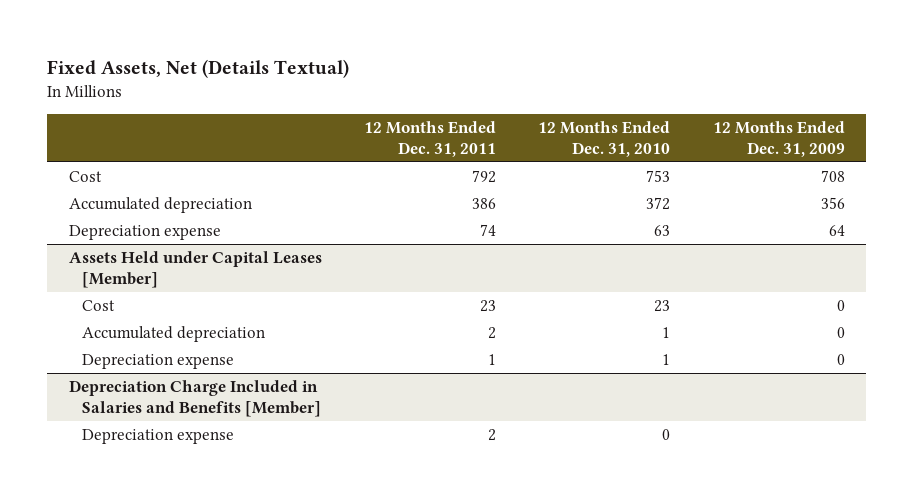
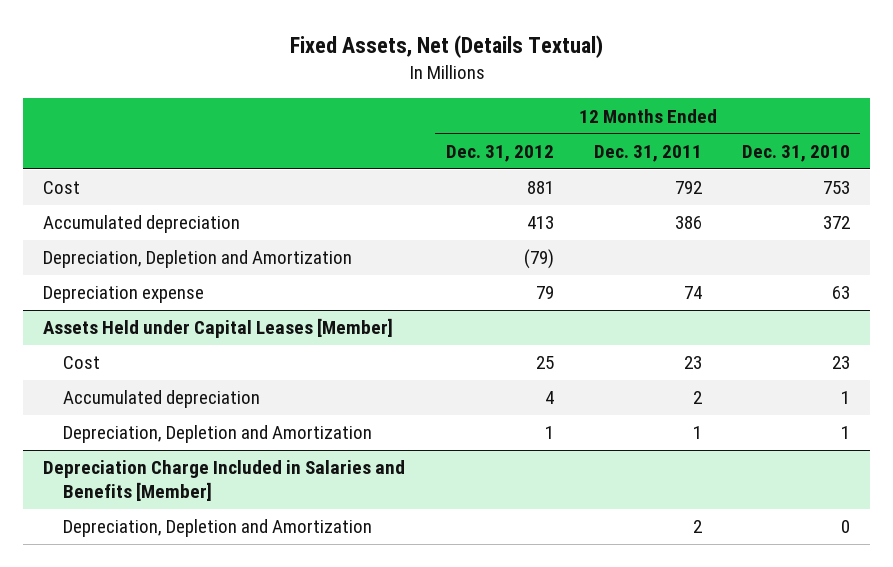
[712,120,845,158] 12 Months Ended Dec. 31, 2009 -> none
none -> [445,145,554,163] Dec. 31, 2012
none -> [43,250,353,269] Depreciation, Depletion and Amortization
[82,354,235,370] Depreciation expense -> none
none -> [62,425,372,444] Depreciation, Depletion and Amortization
[82,429,235,445] Depreciation expense -> none
none -> [62,519,372,538] Depreciation, Depletion and Amortization

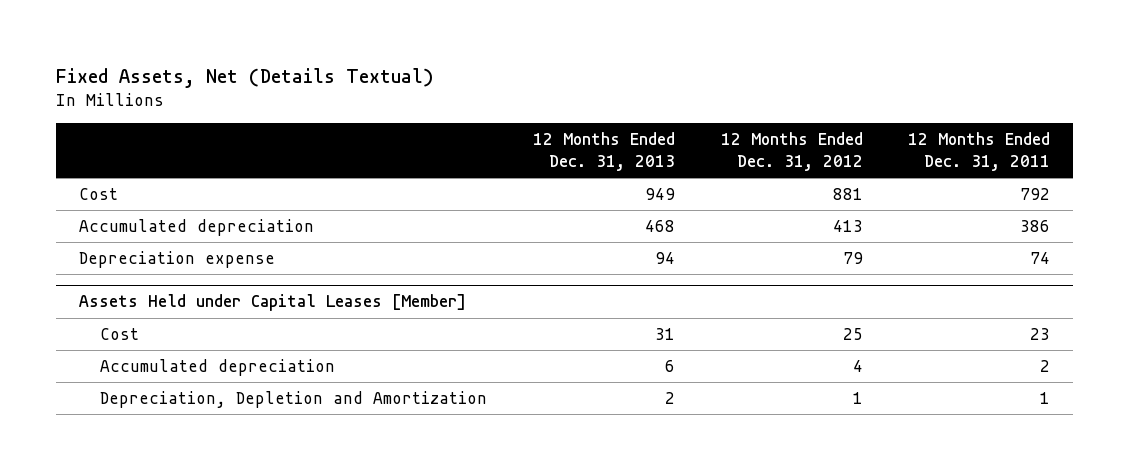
[741,145,850,163] Dec. 31, 2010 -> none
none -> [532,131,675,171] 12 Months Ended Dec. 31, 2013
[43,250,353,269] Depreciation, Depletion and Amortization -> none
[43,460,406,501] Depreciation Charge Included in Salaries and Benefits [Member] -> none
[62,519,372,538] Depreciation, Depletion and Amortization -> none

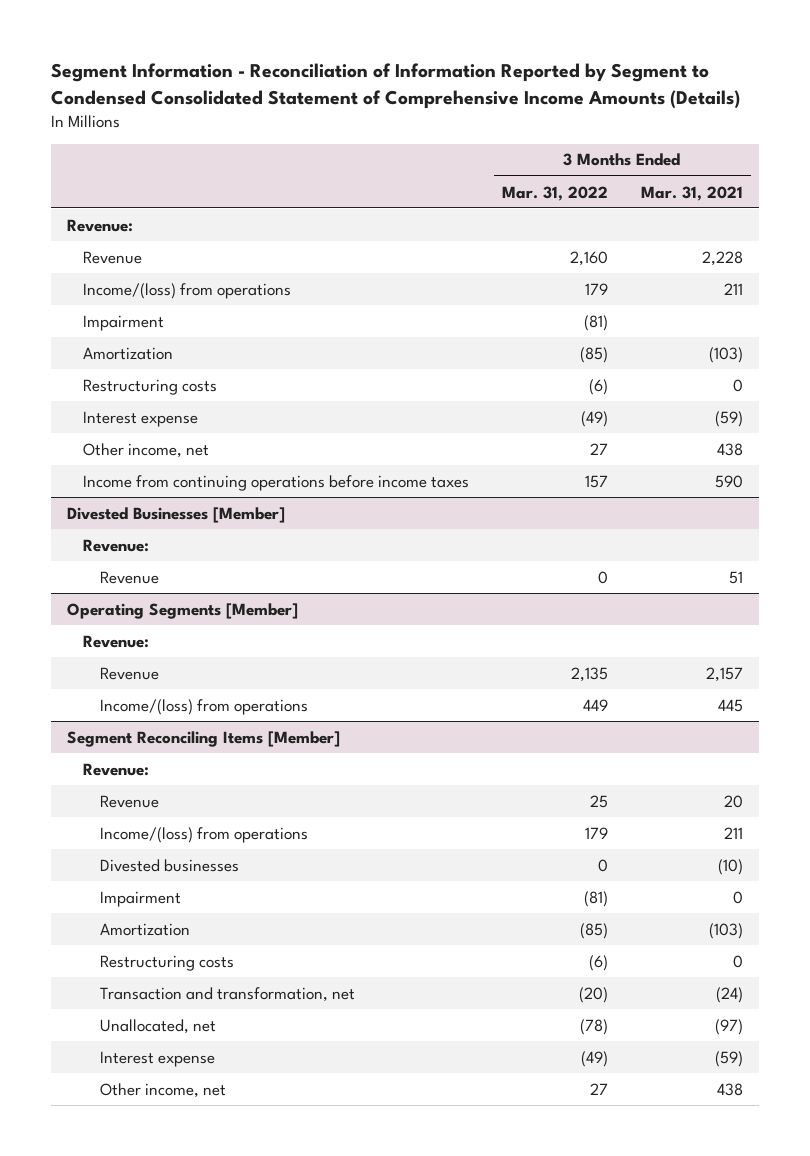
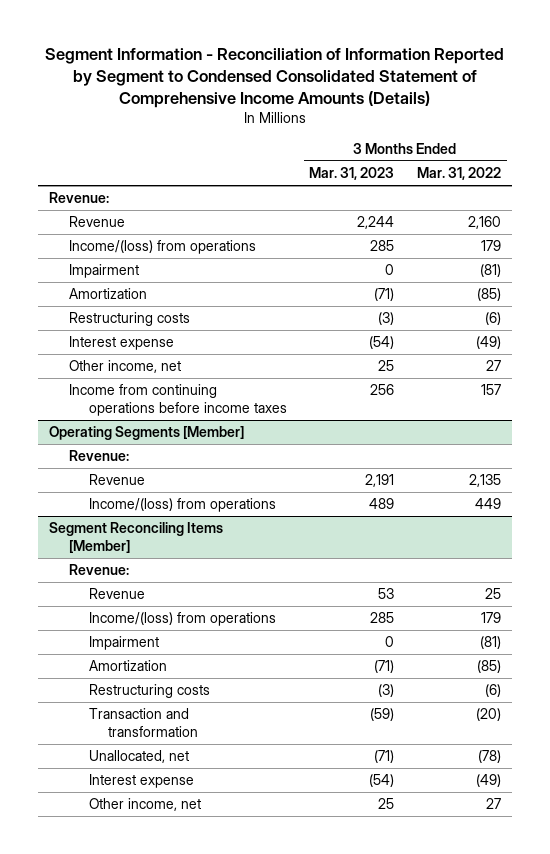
[640,185,743,201] Mar. 31, 2021 -> none
none -> [309,167,395,181] Mar. 31, 2023
[66,506,285,523] Divested Businesses [Member] -> none
[83,538,150,552] Revenue: -> none
[99,570,159,584] Revenue -> none
[99,858,239,872] Divested businesses -> none
[99,986,355,1002] Transaction and transformation, net -> [88,708,199,738] Transaction and transformation

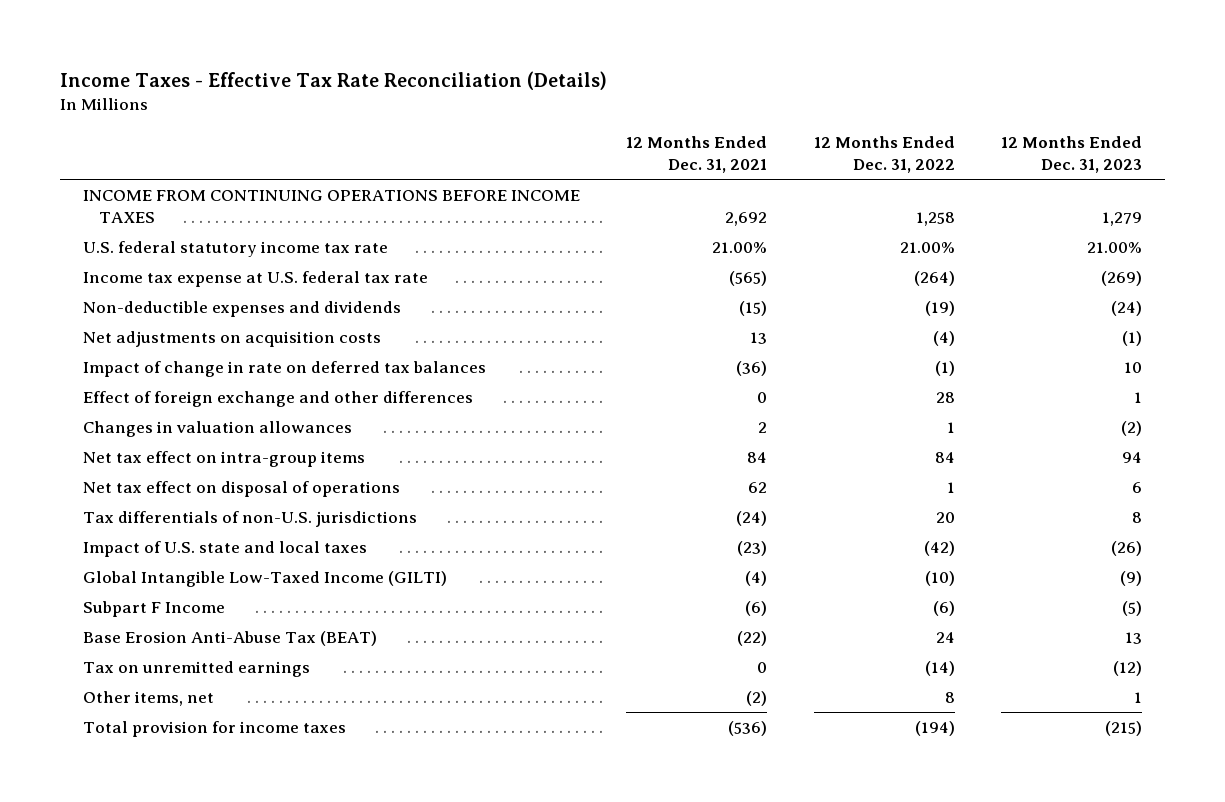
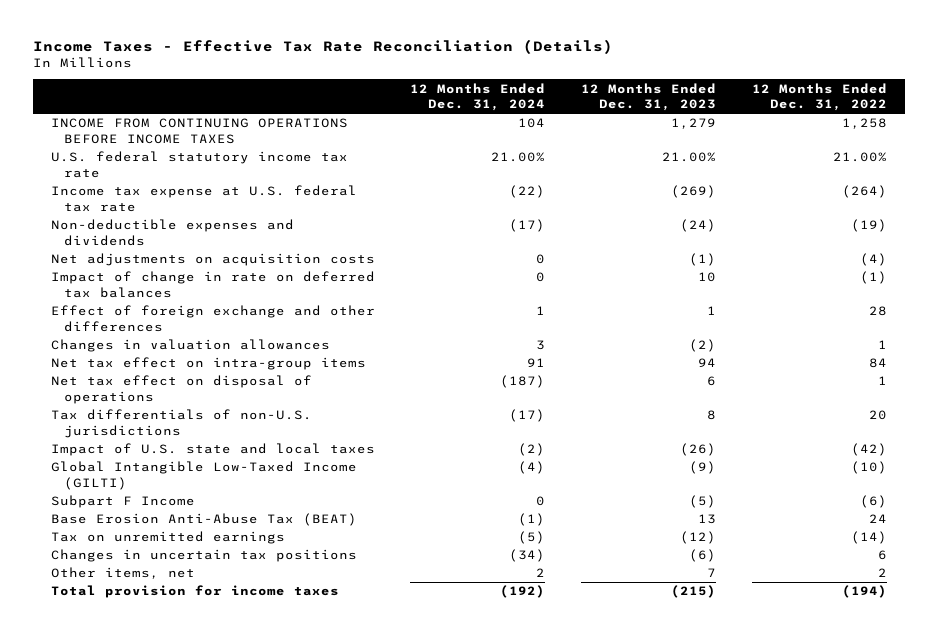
[626,135,768,174] 12 Months Ended Dec. 31, 2021 -> none
none -> [410,82,546,112] 12 Months Ended Dec. 31, 2024
none -> [50,549,357,563] Changes in uncertain tax positions
[944,691,955,703] 8 -> [877,568,887,578] 2
[1133,691,1142,703] 1 -> [707,568,717,578] 7

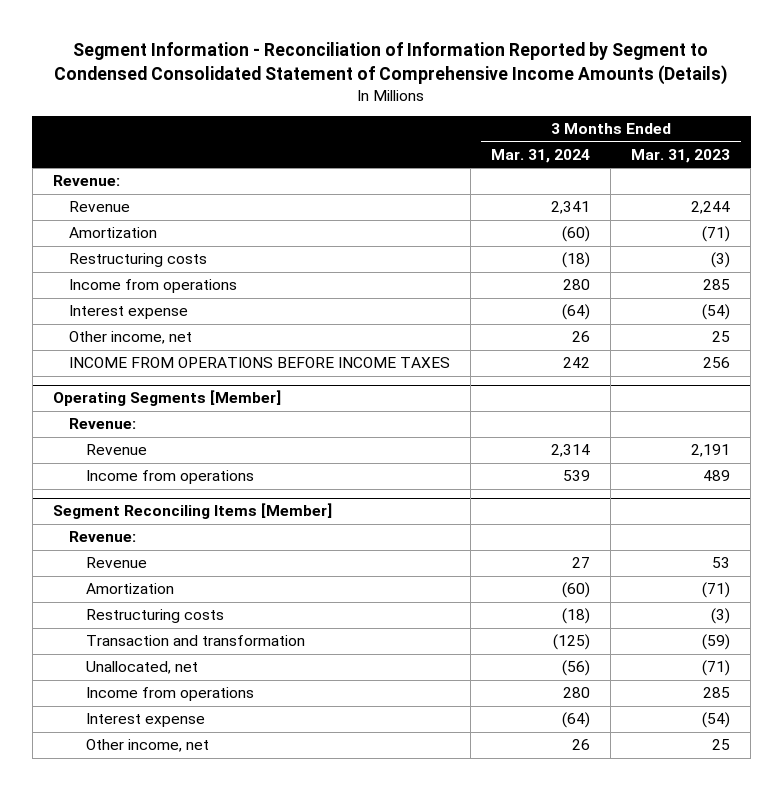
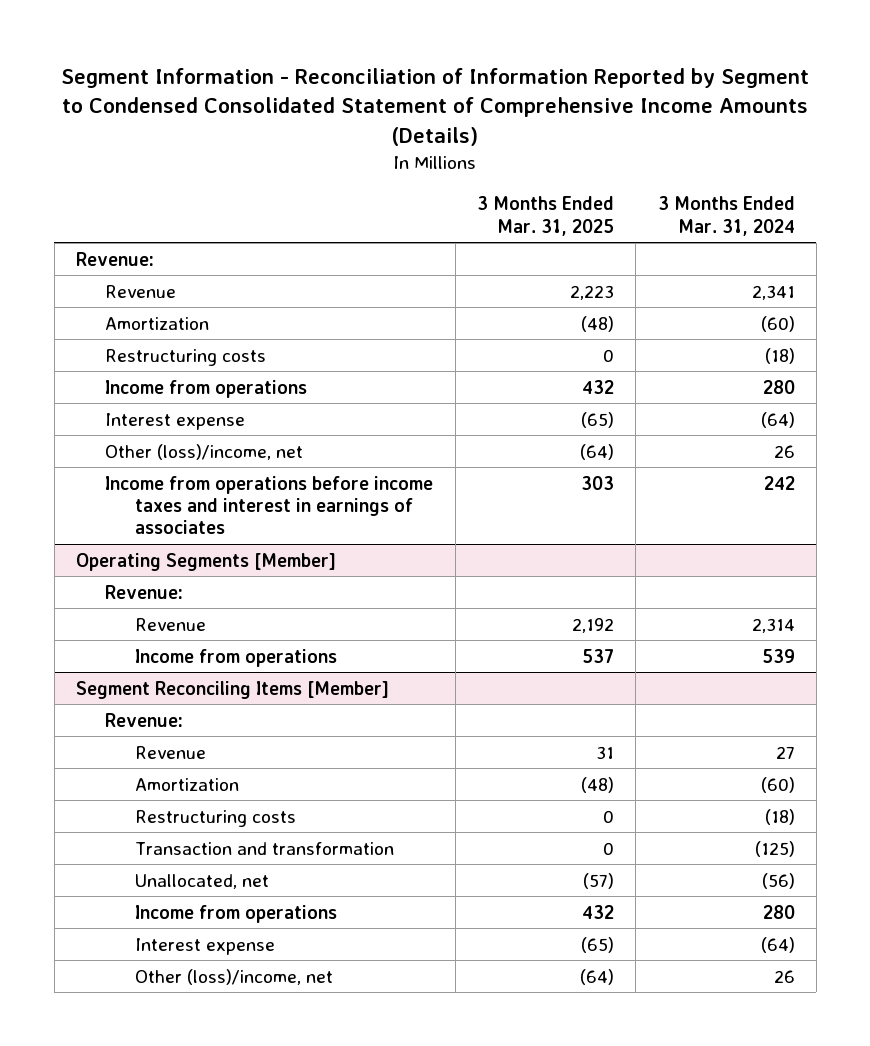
[631,148,731,163] Mar. 31, 2023 -> none
none -> [477,196,615,236] 3 Months Ended Mar. 31, 2025
[69,331,193,345] Other income, net -> [105,443,304,460] Other (loss)/income, net
[69,357,451,369] INCOME FROM OPERATIONS BEFORE INCOME TAXES -> [105,475,434,535] Income from operations before income taxes and interest in earnings of associates
[85,739,209,753] Other income, net -> [135,968,334,985] Other (loss)/income, net

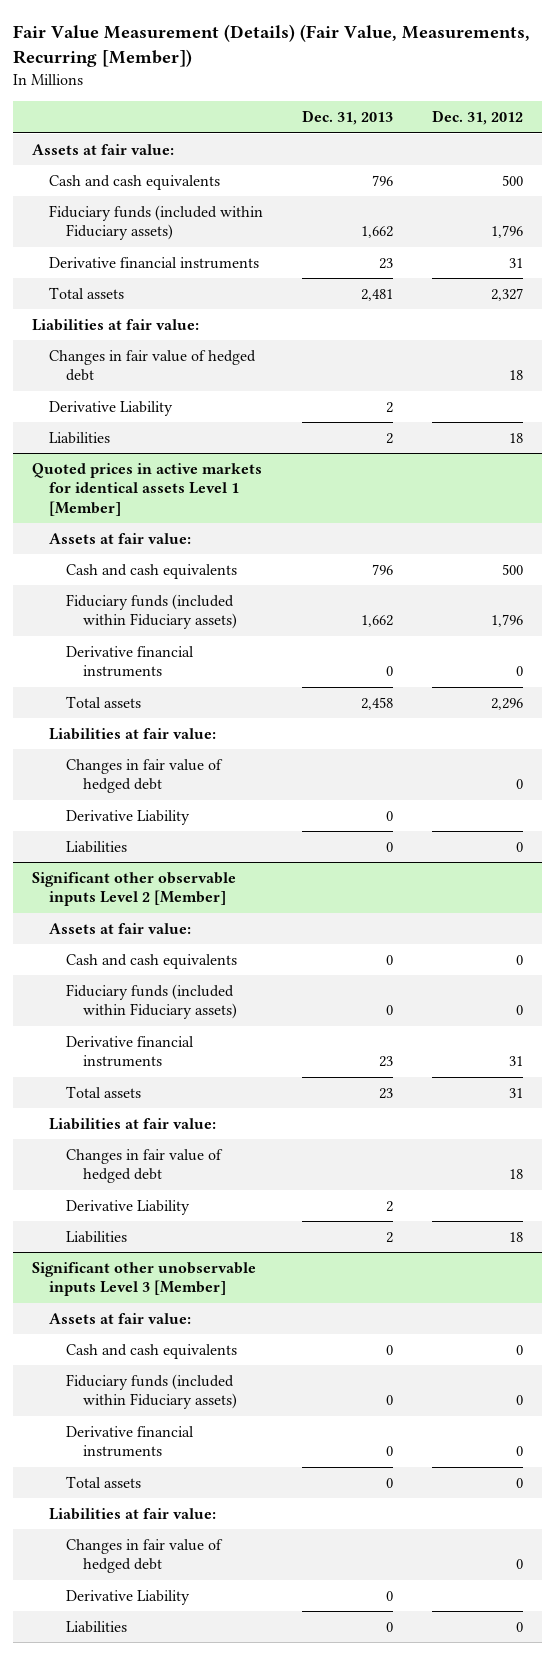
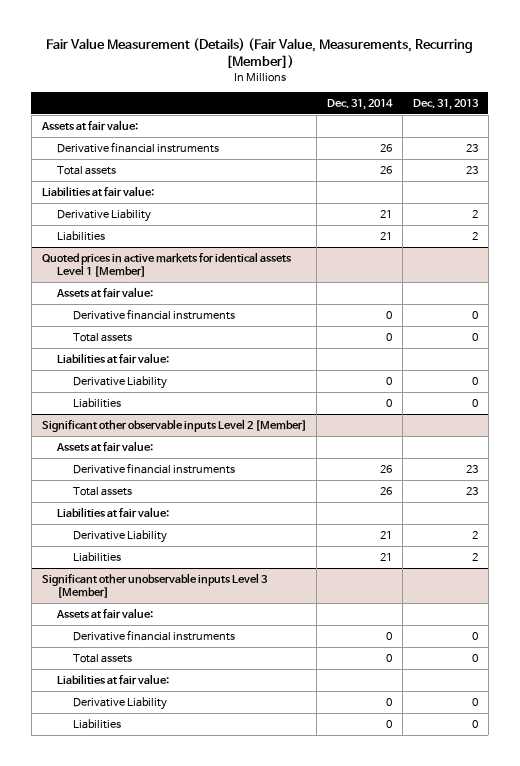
[431,110,523,126] Dec. 31, 2012 -> none
none -> [327,99,394,111] Dec. 31, 2014
[49,174,221,190] Cash and cash equivalents -> none
[49,204,264,241] Fiduciary funds (included within Fiduciary assets) -> none
[361,288,394,301] 2,481 -> [466,165,479,174] 23
[49,349,257,382] Changes in fair value of hedged debt -> none
[66,563,238,579] Cash and cash equivalents -> none
[66,593,238,630] Fiduciary funds (included within Fiduciary assets) -> none
[361,696,394,710] 2,458 -> [472,332,479,341] 0
[66,758,224,794] Changes in fair value of hedged debt -> none
[66,953,238,969] Cash and cash equivalents -> none
[66,983,238,1020] Fiduciary funds (included within Fiduciary assets) -> none
[66,1148,224,1184] Changes in fair value of hedged debt -> none
[66,1343,238,1359] Cash and cash equivalents -> none
[66,1373,238,1410] Fiduciary funds (included within Fiduciary assets) -> none
[66,1538,224,1574] Changes in fair value of hedged debt -> none

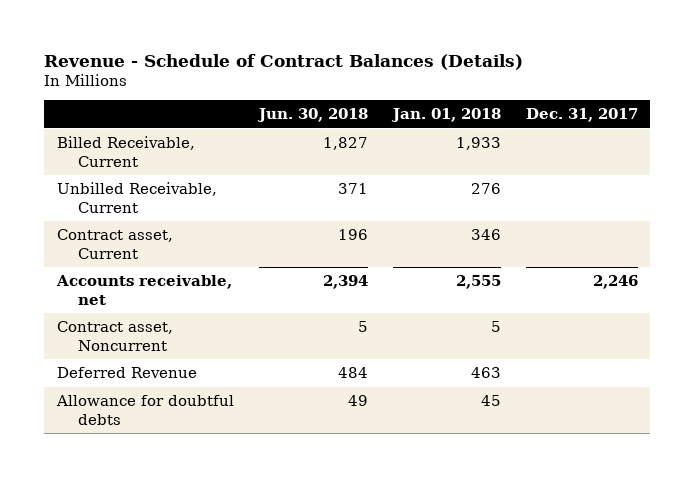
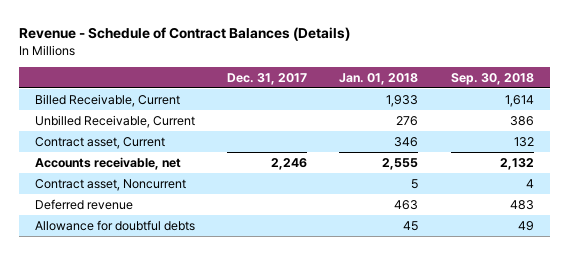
[256,108,368,123] Jun. 30, 2018 -> none
none -> [450,72,534,85] Sep. 30, 2018
[56,367,197,379] Deferred Revenue -> [34,198,133,210] Deferred revenue

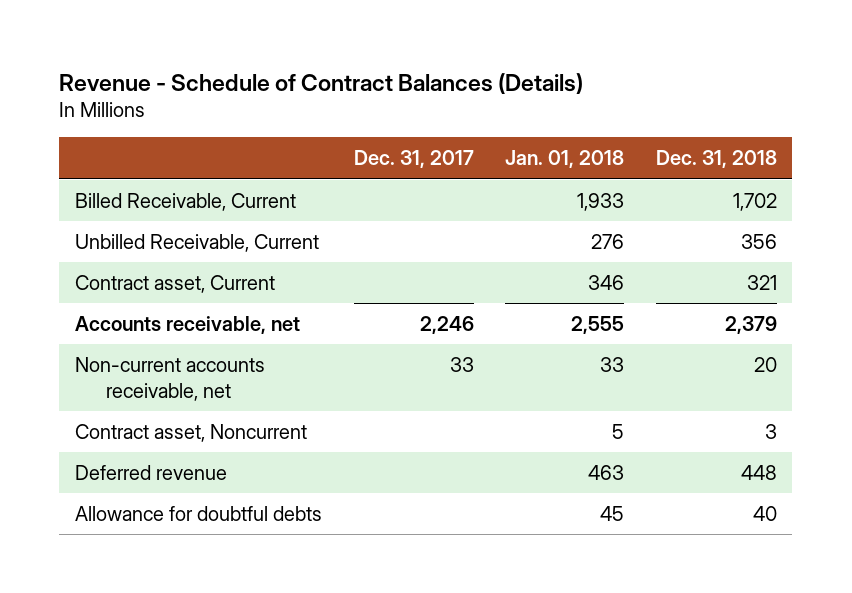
[450,72,534,85] Sep. 30, 2018 -> none
none -> [655,150,777,169] Dec. 31, 2018
none -> [75,356,266,401] Non-current accounts receivable, net

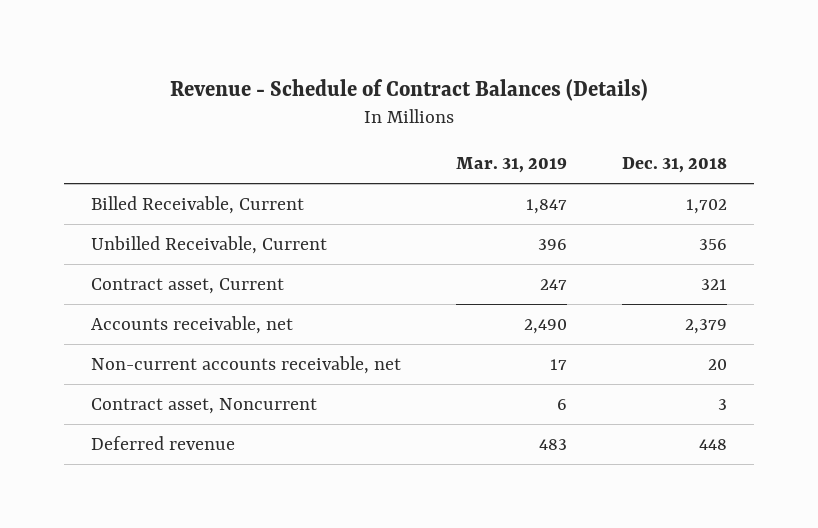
[353,150,474,169] Dec. 31, 2017 -> none
[505,150,625,169] Jan. 01, 2018 -> none
none -> [456,156,568,173] Mar. 31, 2019
[75,505,323,521] Allowance for doubtful debts -> none

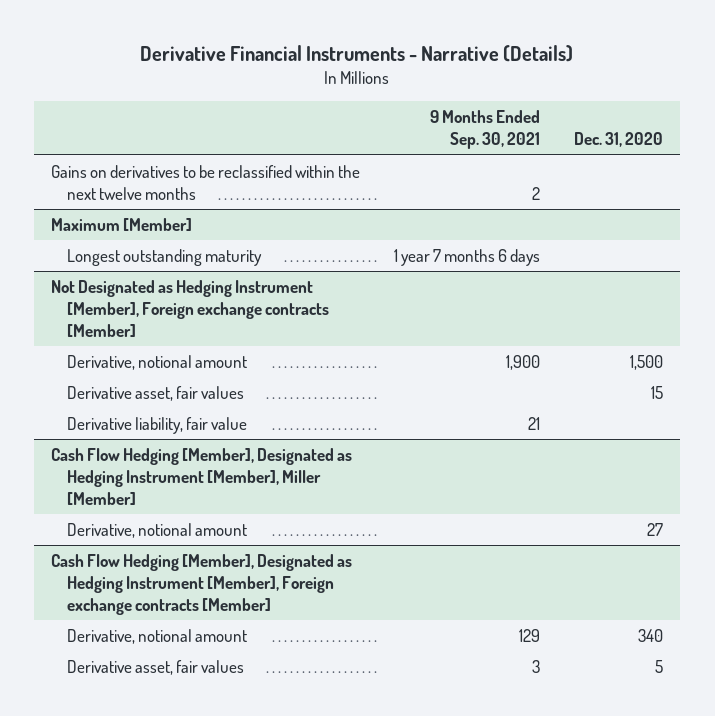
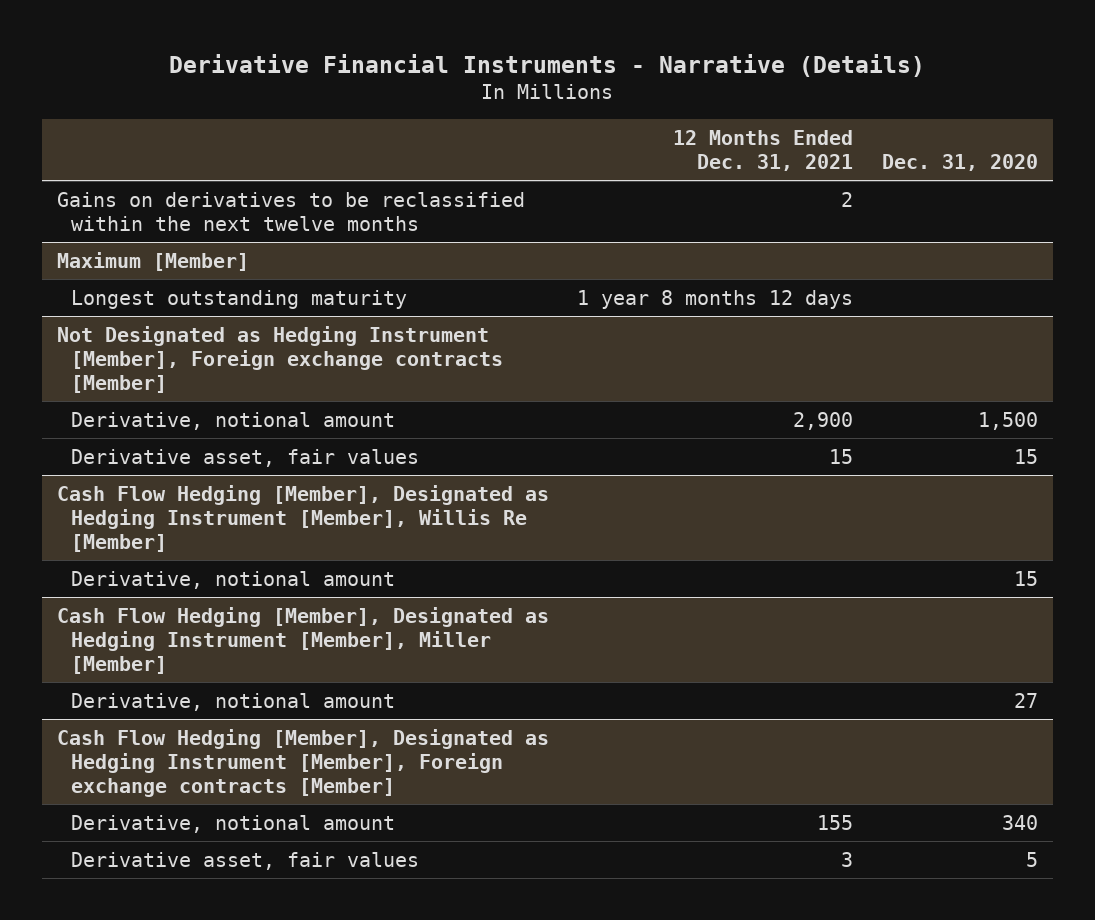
[430,110,541,150] 9 Months Ended Sep. 30, 2021 -> none
none -> [673,129,854,171] 12 Months Ended Dec. 31, 2021
[66,416,247,434] Derivative liability, fair value -> none
none -> [56,484,549,553] Cash Flow Hedging [Member], Designated as Hedging Instrument [Member], Willis Re [Member]
none -> [71,570,396,589] Derivative, notional amount

